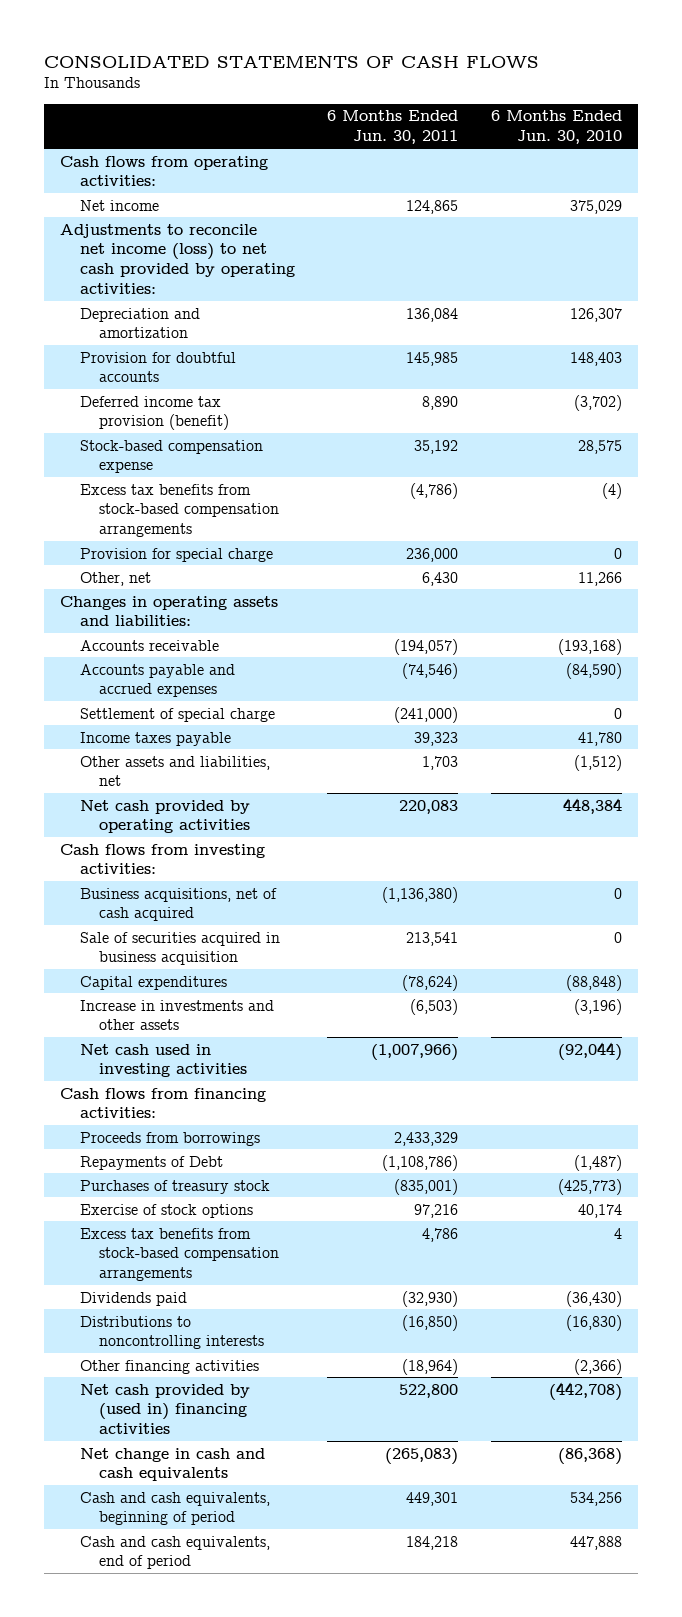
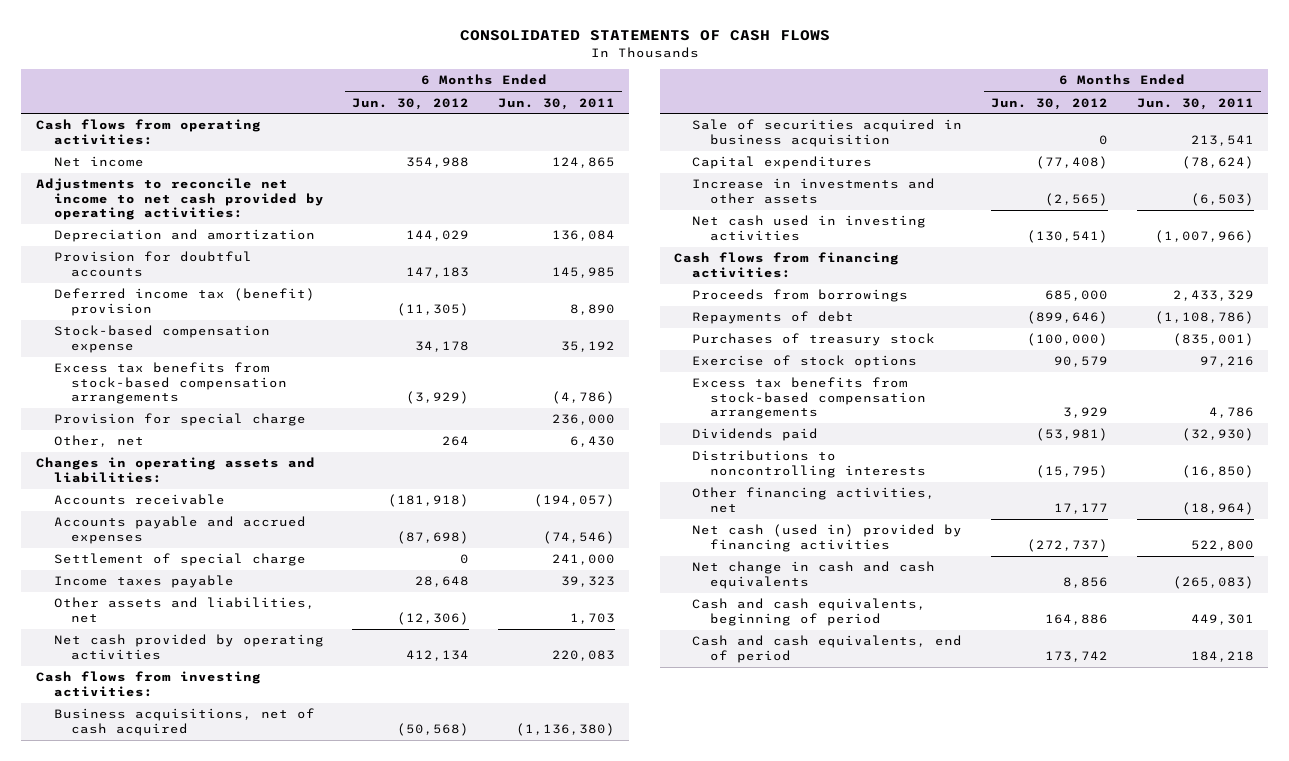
[490,110,622,145] 6 Months Ended Jun. 30, 2010 -> none
none -> [352,97,470,110] Jun. 30, 2012
[60,223,295,295] Adjustments to reconcile net income (loss) to net cash provided by operating activities: -> [35,178,324,221] Adjustments to reconcile net income to net cash provided by operating activities:
[79,395,230,431] Deferred income tax provision (benefit) -> [53,288,315,316] Deferred income tax (benefit) provision
[394,706,459,723] (241,000) -> [552,554,616,566] 241,000
[79,1155,223,1170] Repayments of Debt -> [692,311,855,325] Repayments of debt
[79,1359,259,1374] Other financing activities -> [692,487,936,513] Other financing activities, net
[79,1383,250,1435] Net cash provided by (used in) financing activities -> [692,524,963,552] Net cash (used in) provided by financing activities

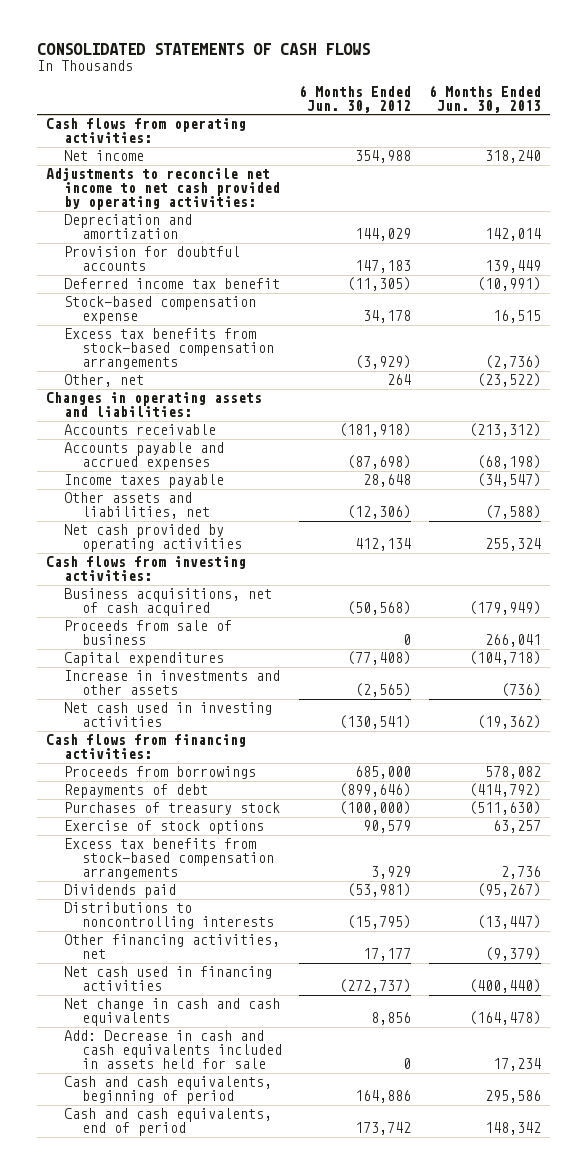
[498,97,616,110] Jun. 30, 2011 -> none
none -> [428,84,541,113] 6 Months Ended Jun. 30, 2013
[53,288,315,316] Deferred income tax (benefit) provision -> [63,278,280,290] Deferred income tax benefit
[53,413,306,427] Provision for special charge -> none
[53,553,306,567] Settlement of special charge -> none
[692,119,963,147] Sale of securities acquired in business acquisition -> none
none -> [63,620,232,646] Proceeds from sale of business
[692,524,963,552] Net cash (used in) provided by financing activities -> [63,966,272,992] Net cash used in financing activities
none -> [63,1030,282,1070] Add: Decrease in cash and cash equivalents included in assets held for sale

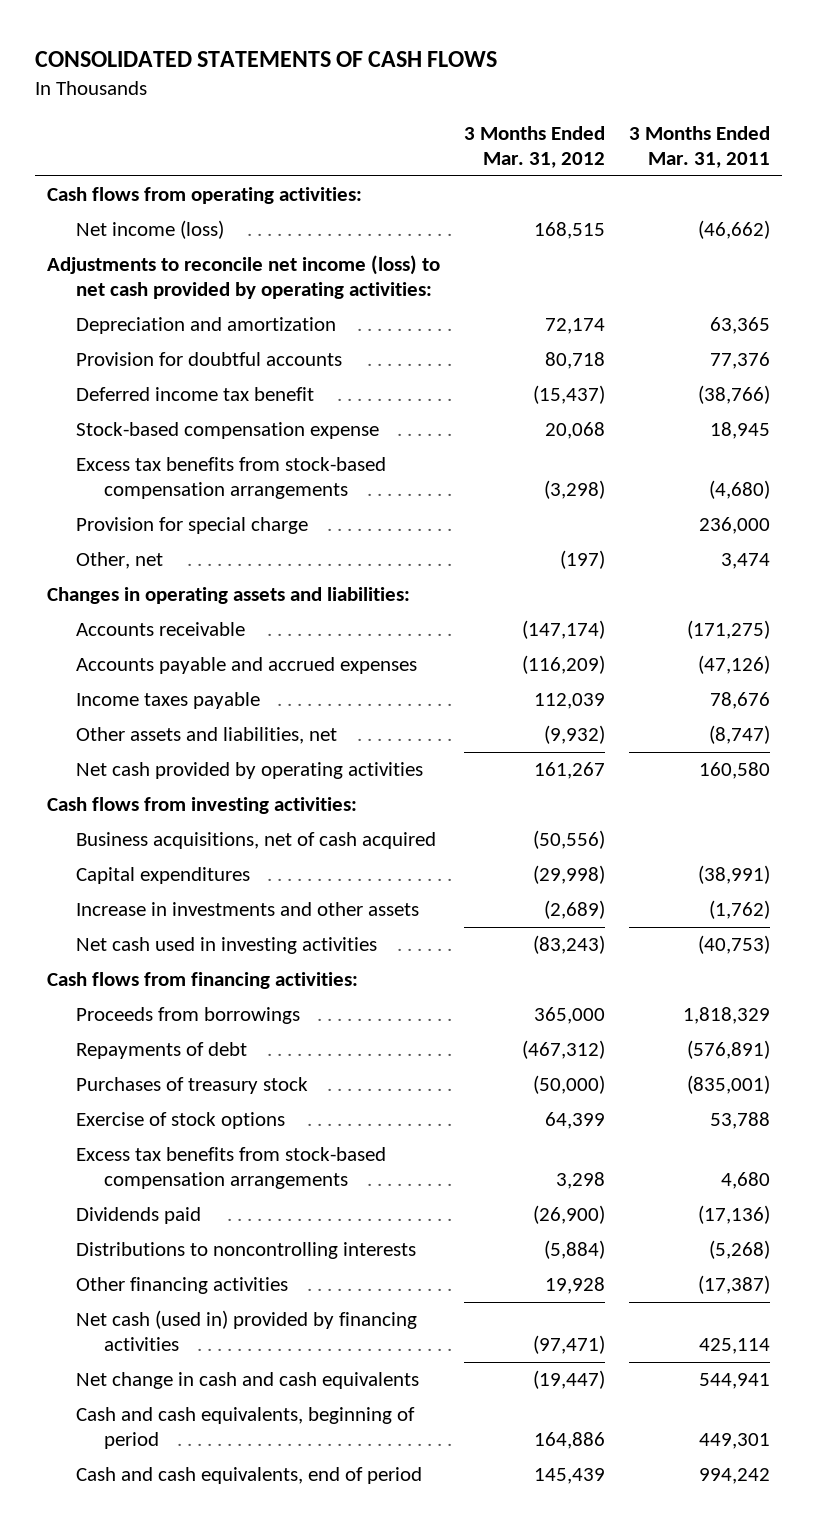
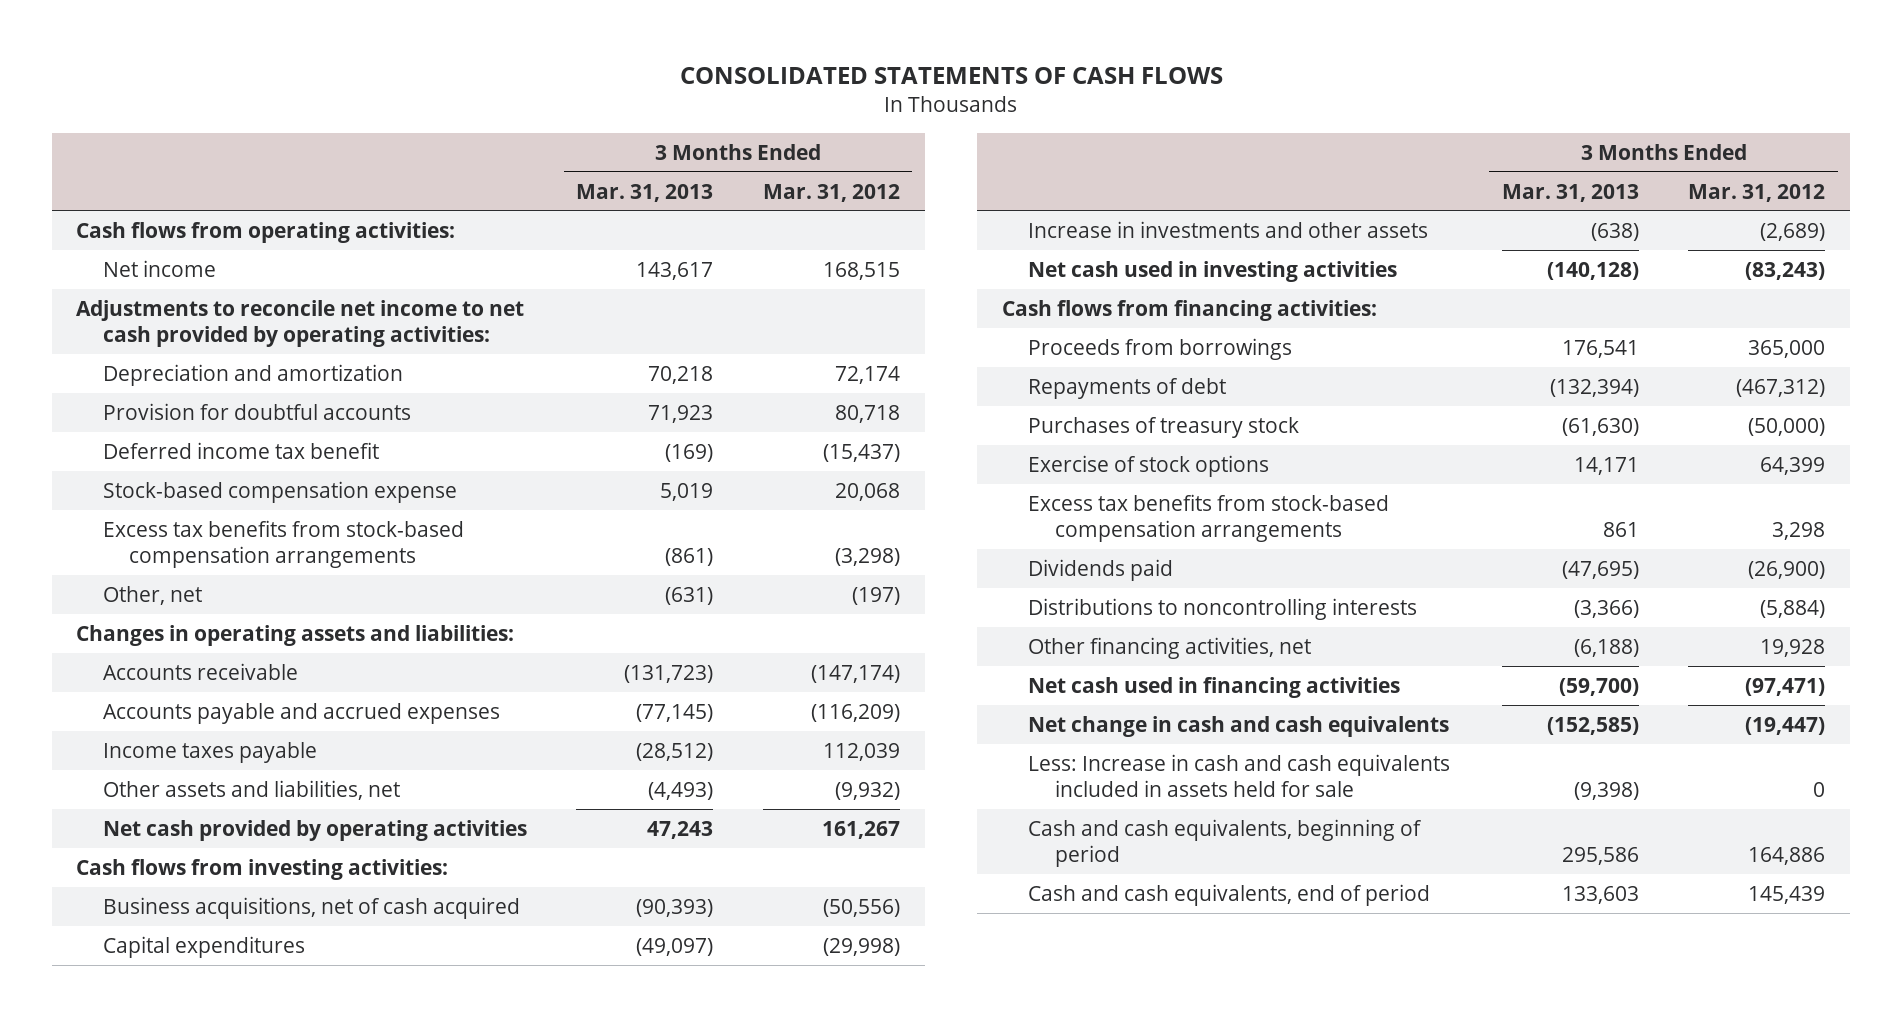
[628,125,770,168] 3 Months Ended Mar. 31, 2011 -> none
none -> [576,183,714,202] Mar. 31, 2013
[75,220,224,240] Net income (loss) -> [102,259,216,277] Net income
[47,255,441,300] Adjustments to reconcile net income (loss) to net cash provided by operating activities: -> [76,299,525,347] Adjustments to reconcile net income to net cash provided by operating activities:
[75,517,308,535] Provision for special charge -> none
[75,1277,288,1295] Other financing activities -> [1028,636,1312,659] Other financing activities, net
[75,1310,417,1352] Net cash (used in) provided by financing activities -> [1028,676,1401,698] Net cash used in financing activities
none -> [1028,753,1451,797] Less: Increase in cash and cash equivalents included in assets held for sale

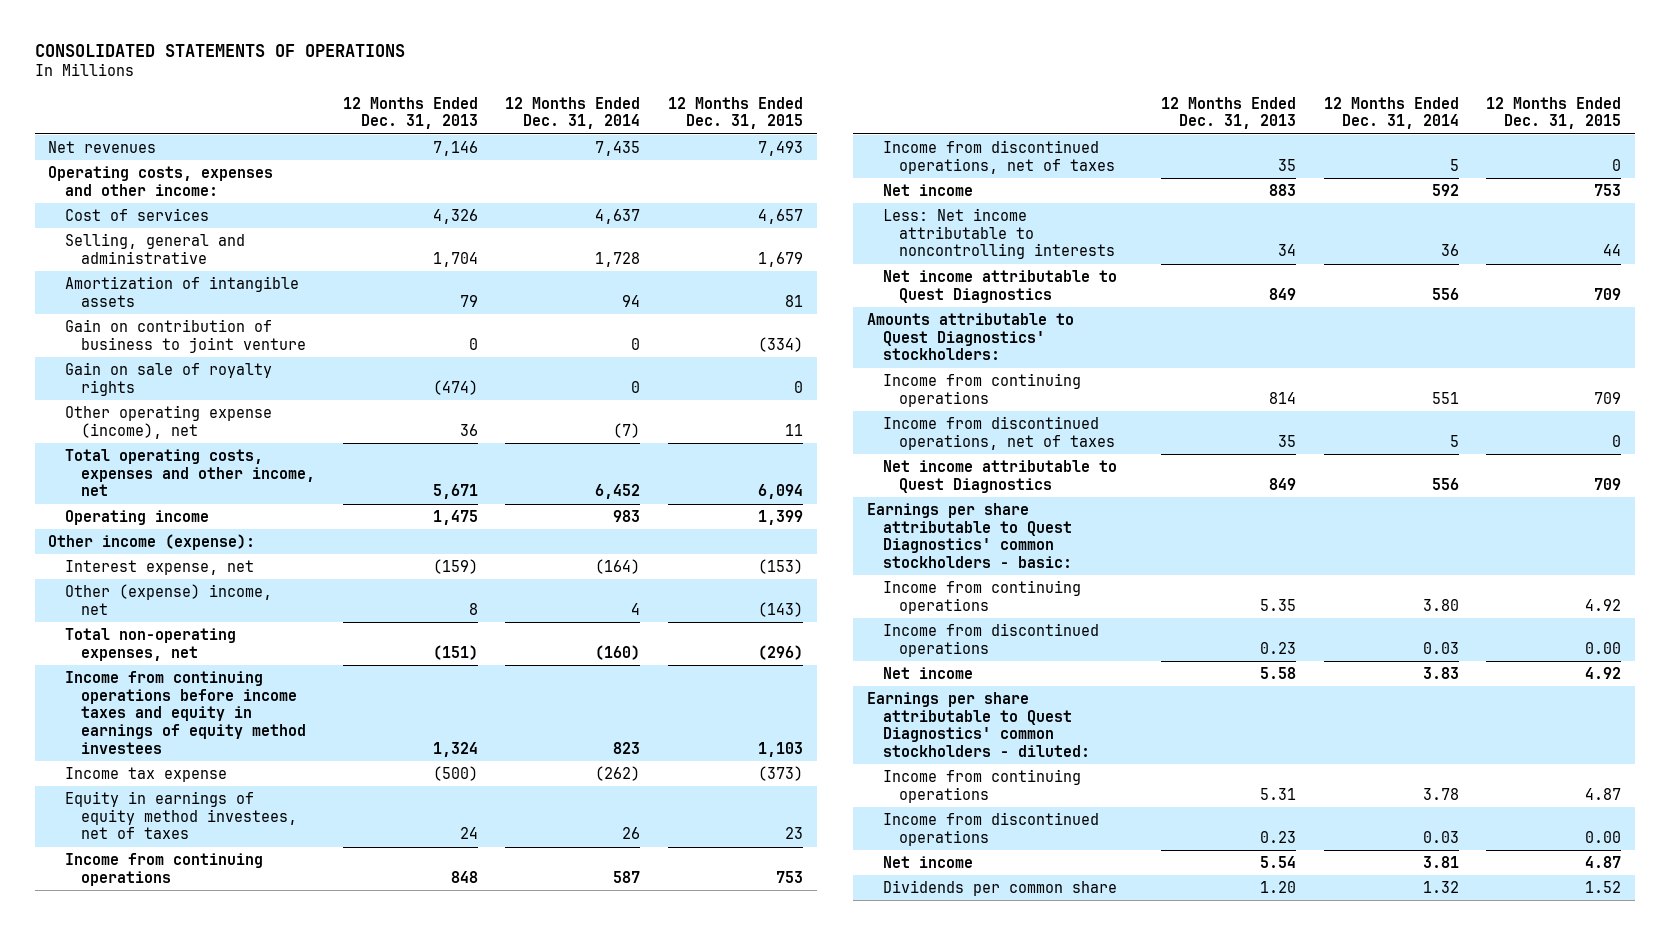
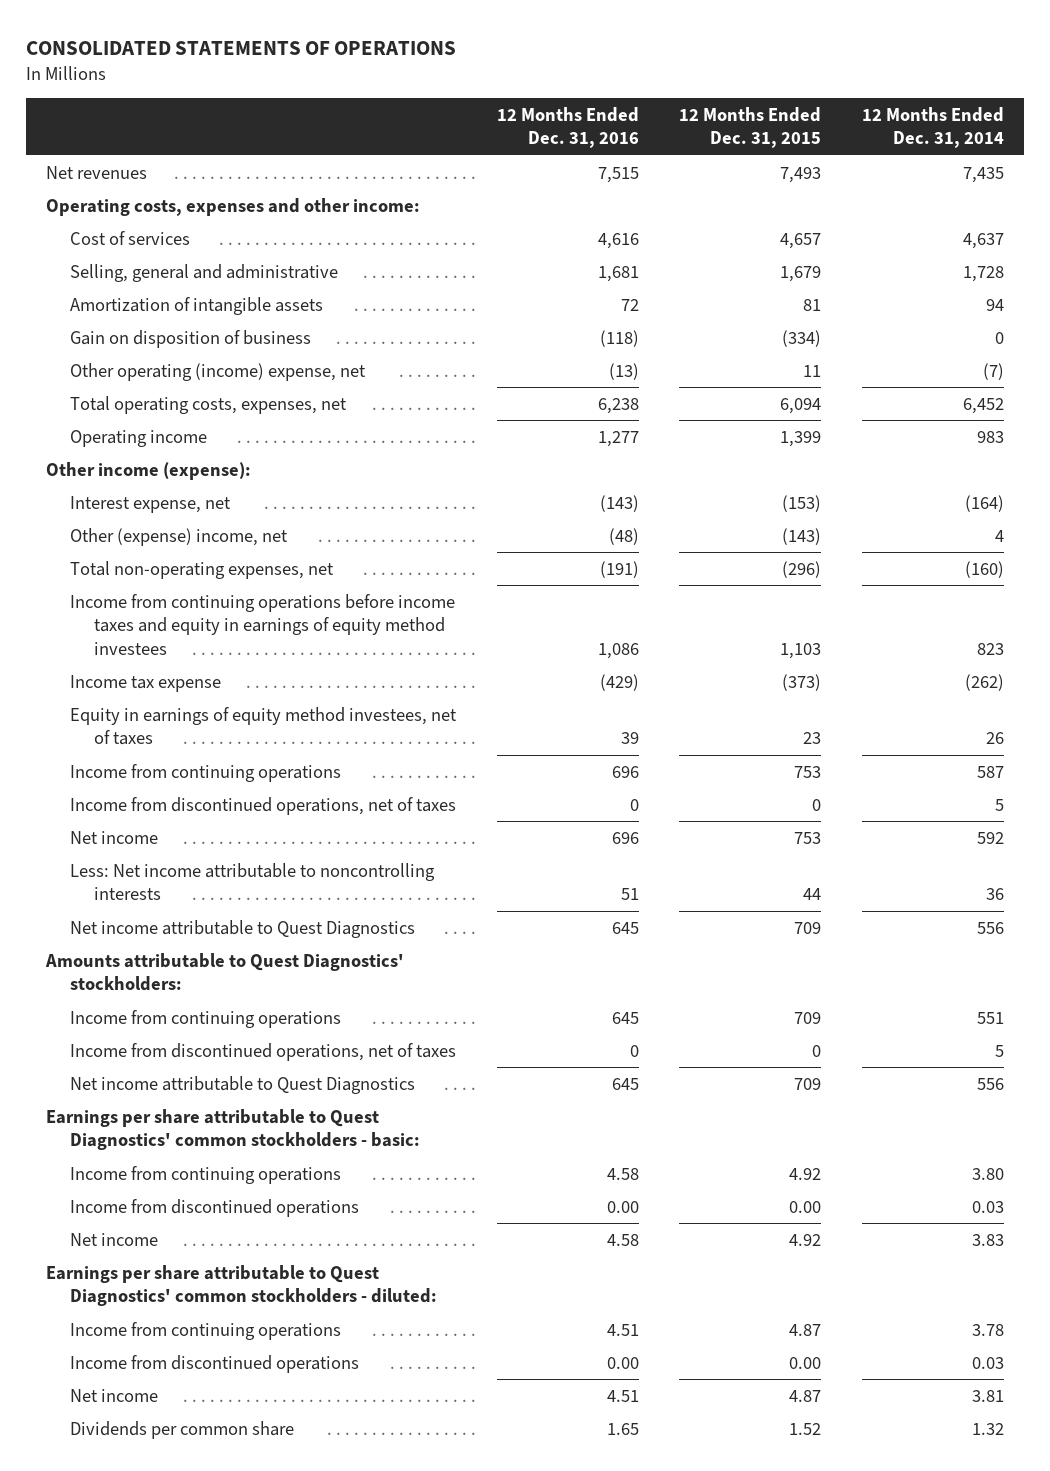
[342,96,478,130] 12 Months Ended Dec. 31, 2013 -> none
none -> [496,106,639,149] 12 Months Ended Dec. 31, 2016
[64,361,272,396] Gain on sale of royalty rights -> none
[64,318,306,353] Gain on contribution of business to joint venture -> [70,329,312,348] Gain on disposition of business
[64,404,272,439] Other operating expense (income), net -> [70,362,367,381] Other operating (income) expense, net
[64,448,315,497] Total operating costs, expenses and other income, net -> [70,395,348,414] Total operating costs, expenses, net

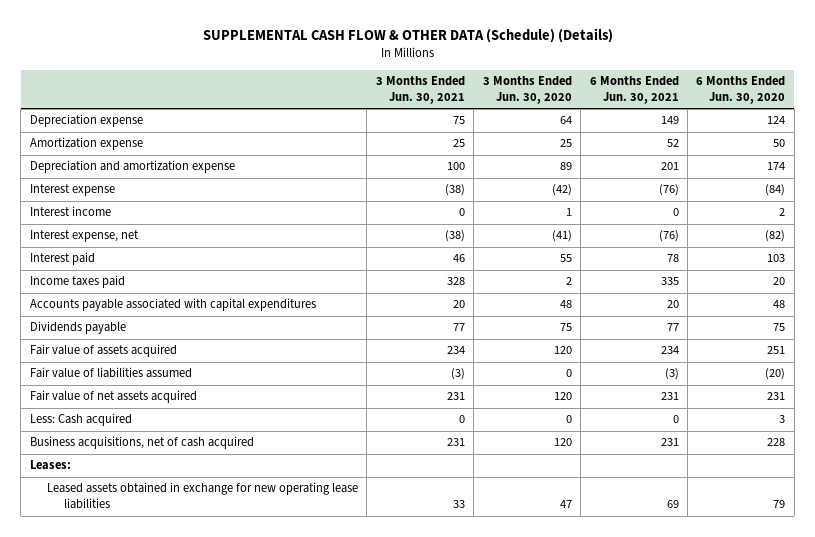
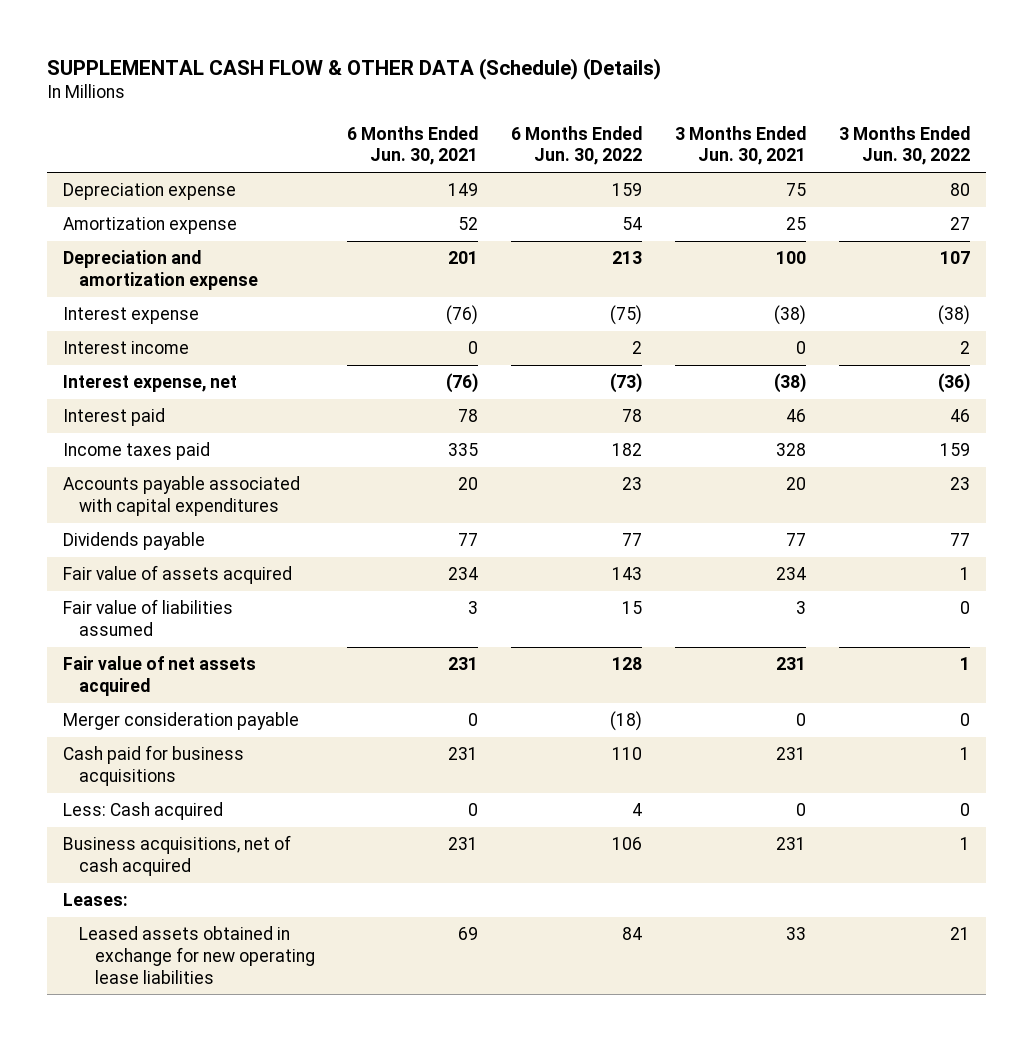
[482,76,572,105] 3 Months Ended Jun. 30, 2020 -> none
[696,76,786,105] 6 Months Ended Jun. 30, 2020 -> none
none -> [511,125,643,166] 6 Months Ended Jun. 30, 2022
none -> [838,125,970,166] 3 Months Ended Jun. 30, 2022
[450,368,465,381] (3) -> [795,601,806,615] 3
[664,368,679,381] (3) -> [468,601,479,615] 3
none -> [63,712,300,731] Merger consideration payable
none -> [63,745,245,787] Cash paid for business acquisitions

